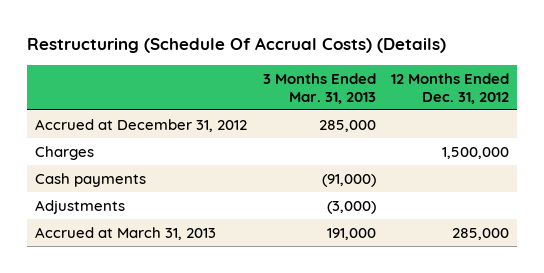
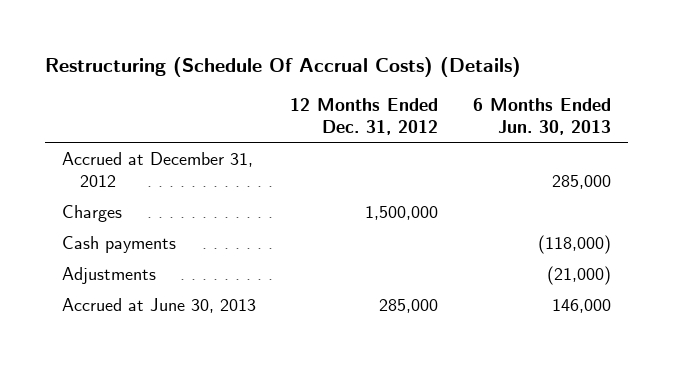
[262,73,376,104] 3 Months Ended Mar. 31, 2013 -> none
none -> [472,97,611,135] 6 Months Ended Jun. 30, 2013
[35,226,217,240] Accrued at March 31, 2013 -> [61,297,256,313] Accrued at June 30, 2013

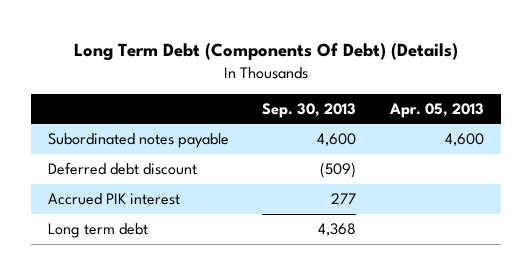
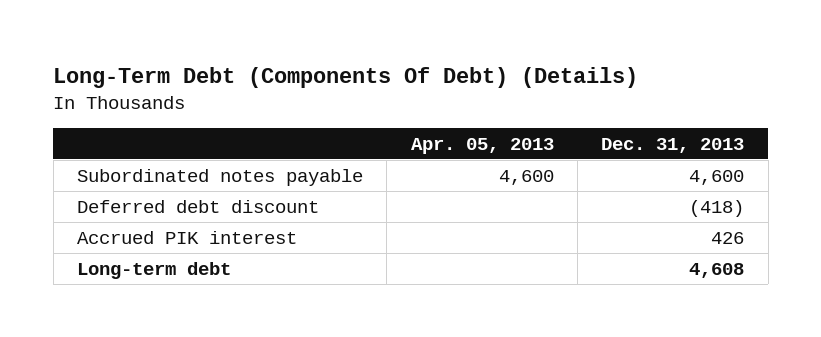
[73,42,458,61] Long Term Debt (Components Of Debt) (Details) -> [53,66,639,88] Long-Term Debt (Components Of Debt) (Details)
[262,102,357,118] Sep. 30, 2013 -> none
none -> [601,137,745,153] Dec. 31, 2013
[47,223,148,239] Long term debt -> [76,261,231,279] Long-term debt

